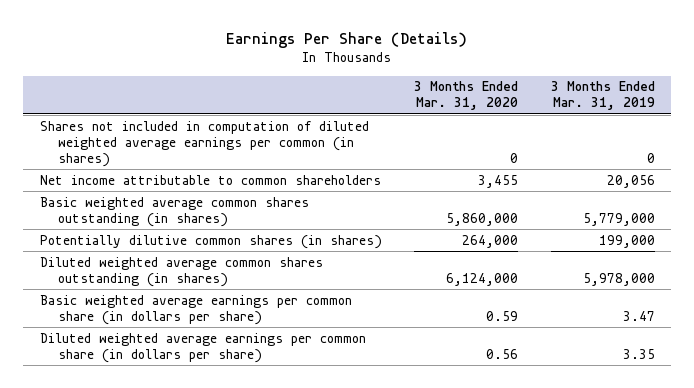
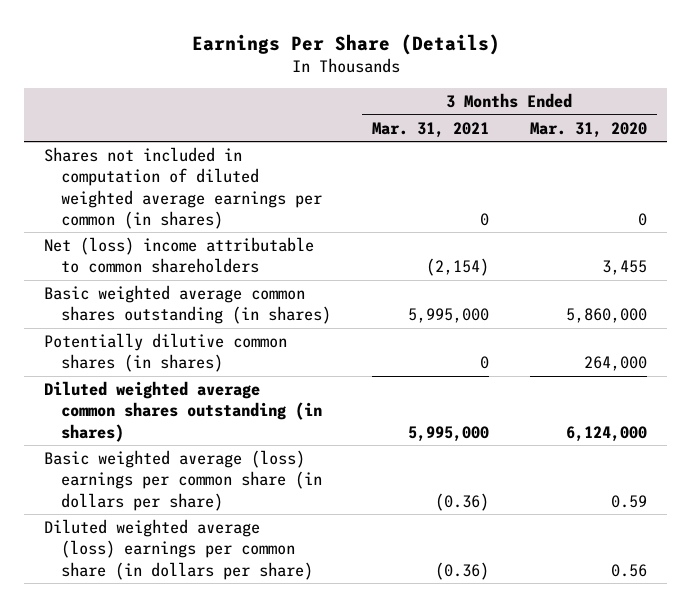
[550,81,655,111] 3 Months Ended Mar. 31, 2019 -> none
none -> [371,121,489,138] Mar. 31, 2021
[39,174,381,185] Net income attributable to common shareholders -> [44,237,315,274] Net (loss) income attributable to common shareholders
[39,294,352,325] Basic weighted average earnings per common share (in dollars per share) -> [44,450,323,511] Basic weighted average (loss) earnings per common share (in dollars per share)
[39,332,366,363] Diluted weighted average earnings per common share (in dollars per share) -> [44,519,314,580] Diluted weighted average (loss) earnings per common share (in dollars per share)

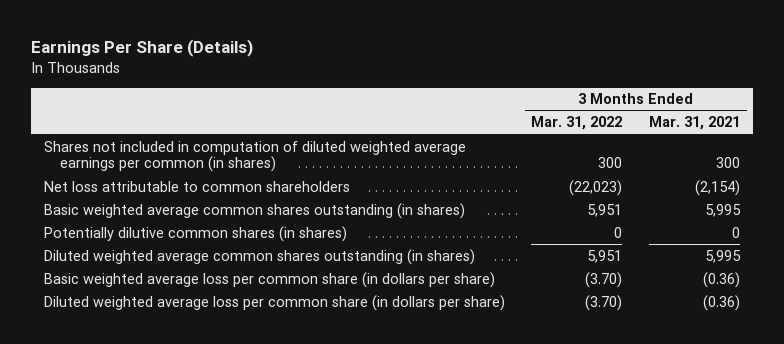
[529,121,647,138] Mar. 31, 2020 -> none
none -> [531,116,623,131] Mar. 31, 2022
[479,212,489,226] 0 -> [716,157,741,169] 300
[44,237,315,274] Net (loss) income attributable to common shareholders -> [43,180,350,192] Net loss attributable to common shareholders
[407,308,489,324] 5,995,000 -> [705,203,742,217] 5,995
[407,425,489,442] 5,995,000 -> [705,249,742,263] 5,995
[44,450,323,511] Basic weighted average (loss) earnings per common share (in dollars per share) -> [43,271,495,288] Basic weighted average loss per common share (in dollars per share)
[44,519,314,580] Diluted weighted average (loss) earnings per common share (in dollars per share) -> [43,294,505,311] Diluted weighted average loss per common share (in dollars per share)

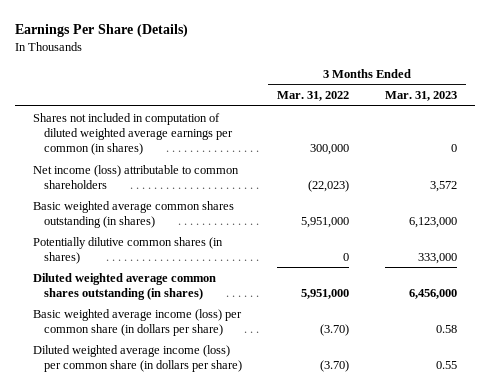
[649,116,741,131] Mar. 31, 2021 -> none
none -> [384,91,457,102] Mar. 31, 2023
[598,157,623,169] 300 -> [310,143,350,155] 300,000
[43,180,350,192] Net loss attributable to common shareholders -> [32,164,239,189] Net income (loss) attributable to common shareholders
[587,203,623,217] 5,951 -> [301,216,350,228] 5,951,000
[587,249,623,263] 5,951 -> [301,288,350,299] 5,951,000
[43,271,495,288] Basic weighted average loss per common share (in dollars per share) -> [32,308,242,336] Basic weighted average income (loss) per common share (in dollars per share)
[43,294,505,311] Diluted weighted average loss per common share (in dollars per share) -> [32,344,242,372] Diluted weighted average income (loss) per common share (in dollars per share)

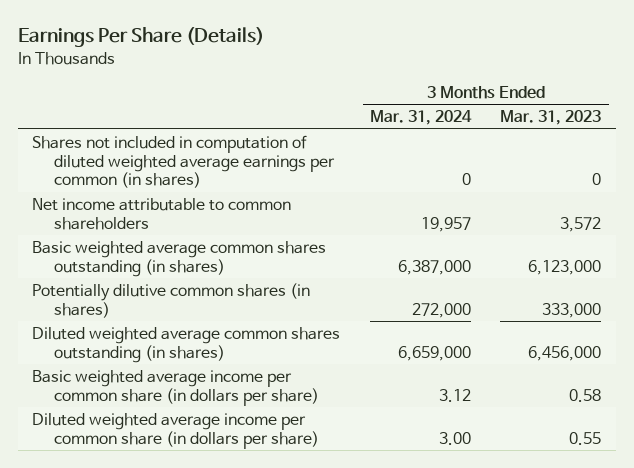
[277,91,350,102] Mar. 31, 2022 -> none
none -> [369,110,472,126] Mar. 31, 2024
[32,164,239,189] Net income (loss) attributable to common shareholders -> [32,197,292,230] Net income attributable to common shareholders
[32,308,242,336] Basic weighted average income (loss) per common share (in dollars per share) -> [32,369,320,406] Basic weighted average income per common share (in dollars per share)
[32,344,242,372] Diluted weighted average income (loss) per common share (in dollars per share) -> [32,412,320,449] Diluted weighted average income per common share (in dollars per share)

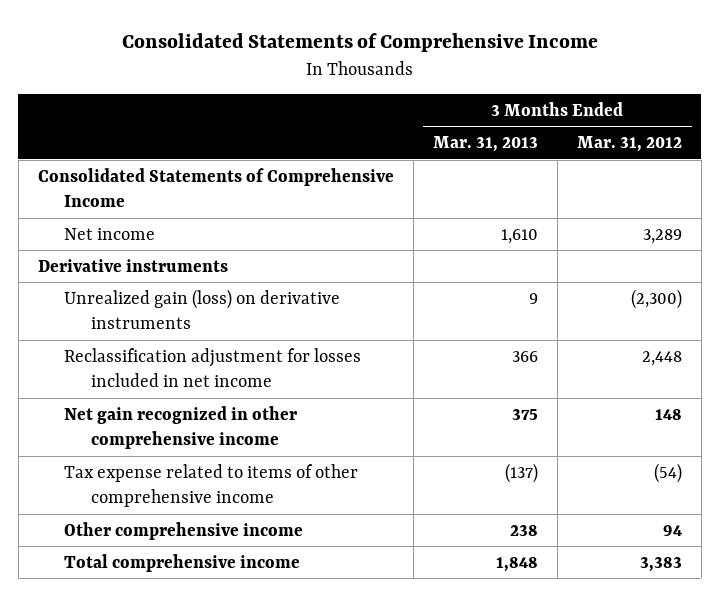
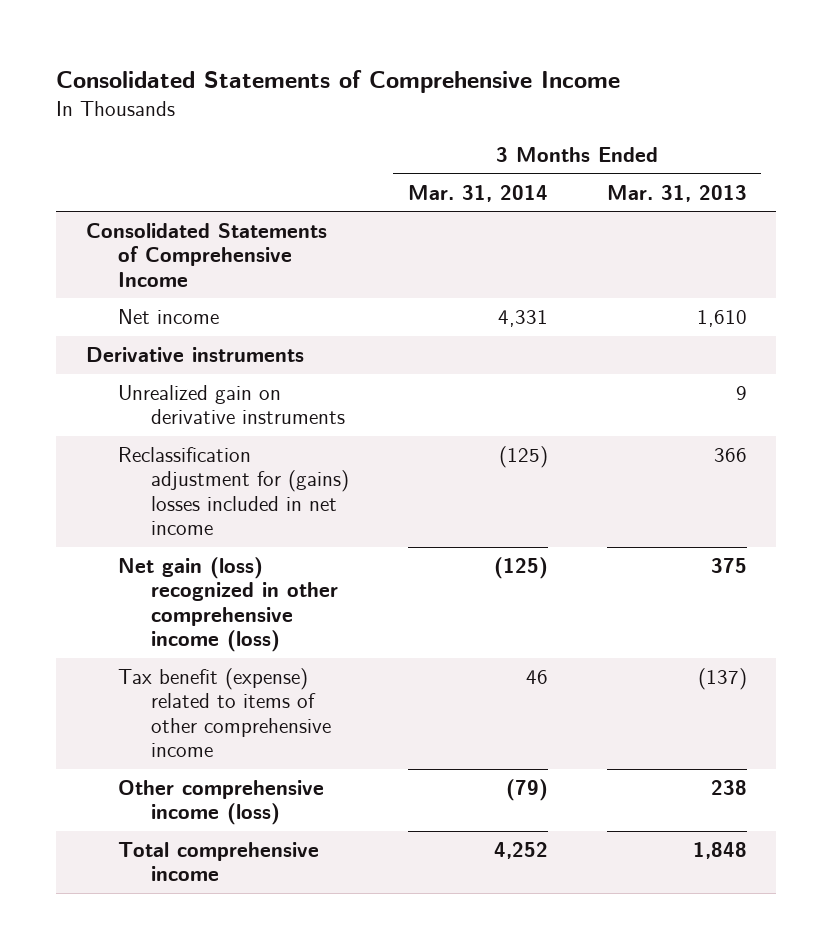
[576,136,682,153] Mar. 31, 2012 -> none
none -> [407,184,548,202] Mar. 31, 2014
[64,288,341,329] Unrealized gain (loss) on derivative instruments -> [118,384,345,425] Unrealized gain on derivative instruments
[64,347,362,387] Reclassification adjustment for losses included in net income -> [118,446,349,536] Reclassification adjustment for (gains) losses included in net income
[64,405,298,449] Net gain recognized in other comprehensive income -> [118,556,338,653] Net gain (loss) recognized in other comprehensive income (loss)
[64,463,359,507] Tax expense related to items of other comprehensive income -> [118,667,331,758] Tax benefit (expense) related to items of other comprehensive income
[64,521,304,540] Other comprehensive income -> [118,779,325,826] Other comprehensive income (loss)

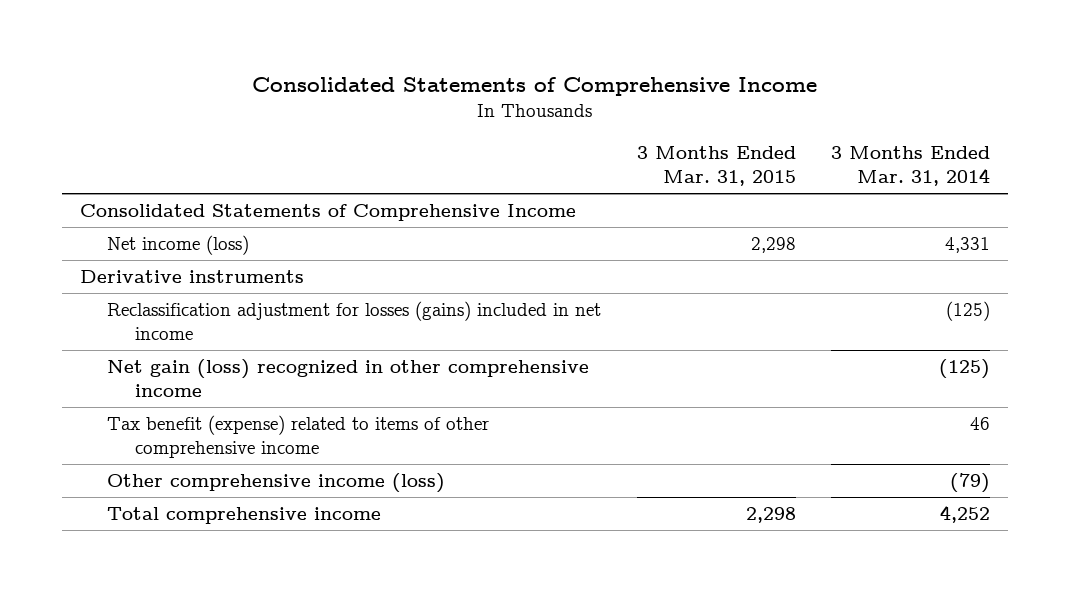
[606,184,747,202] Mar. 31, 2013 -> none
none -> [636,146,796,187] 3 Months Ended Mar. 31, 2015
[118,308,220,324] Net income -> [107,234,250,255] Net income (loss)
[118,384,345,425] Unrealized gain on derivative instruments -> none
[118,446,349,536] Reclassification adjustment for (gains) losses included in net income -> [107,300,602,341] Reclassification adjustment for losses (gains) included in net income
[118,556,338,653] Net gain (loss) recognized in other comprehensive income (loss) -> [107,358,590,398] Net gain (loss) recognized in other comprehensive income

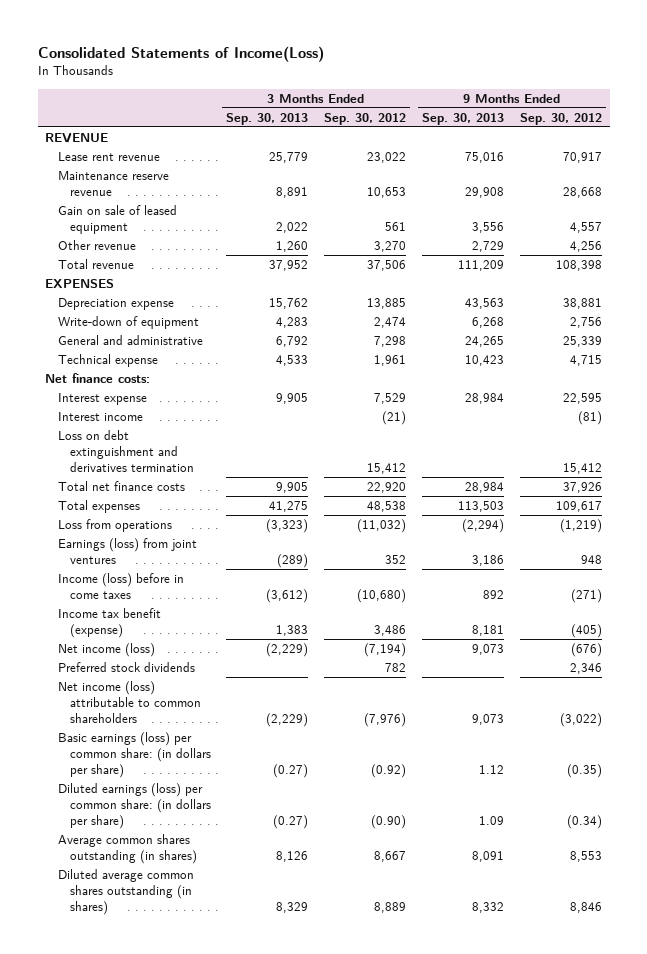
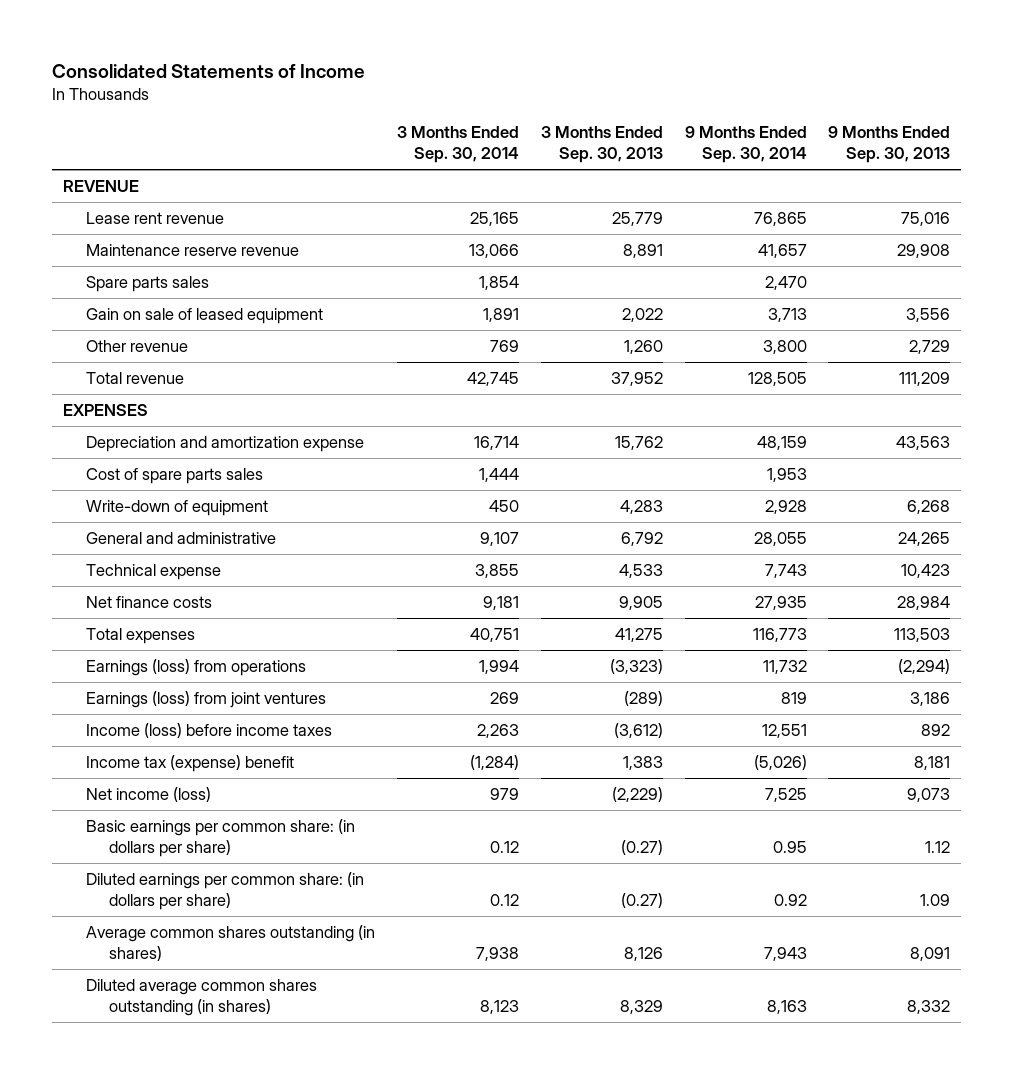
[37,45,324,62] Consolidated Statements of Income(Loss) -> [52,63,366,78] Consolidated Statements of Income
[324,112,407,125] Sep. 30, 2012 -> none
[519,112,602,125] Sep. 30, 2012 -> none
none -> [397,126,520,164] 3 Months Ended Sep. 30, 2014
none -> [684,126,807,164] 9 Months Ended Sep. 30, 2014
none -> [86,275,210,292] Spare parts sales
[57,298,174,311] Depreciation expense -> [86,435,365,452] Depreciation and amortization expense
none -> [86,467,264,484] Cost of spare parts sales
[45,373,151,384] Net finance costs: -> none
[57,393,147,406] Interest expense -> none
[57,412,143,422] Interest income -> none
[57,430,194,472] Loss on debt extinguishment and derivatives termination -> none
[57,481,185,492] Total net finance costs -> [86,595,213,608] Net finance costs
[57,519,172,533] Loss from operations -> [86,658,307,676] Earnings (loss) from operations
[57,573,184,600] Income (loss) before in come taxes -> [86,722,333,738] Income (loss) before income taxes
[57,608,161,639] Income tax benefit (expense) -> [86,754,295,772] Income tax (expense) benefit
[57,662,195,673] Preferred stock dividends -> none
[57,681,201,723] Net income (loss) attributable to common shareholders -> none
[57,732,211,778] Basic earnings (loss) per common share: (in dollars per share) -> [86,818,356,857] Basic earnings per common share: (in dollars per share)
[57,783,211,829] Diluted earnings (loss) per common share: (in dollars per share) -> [86,871,365,910] Diluted earnings per common share: (in dollars per share)

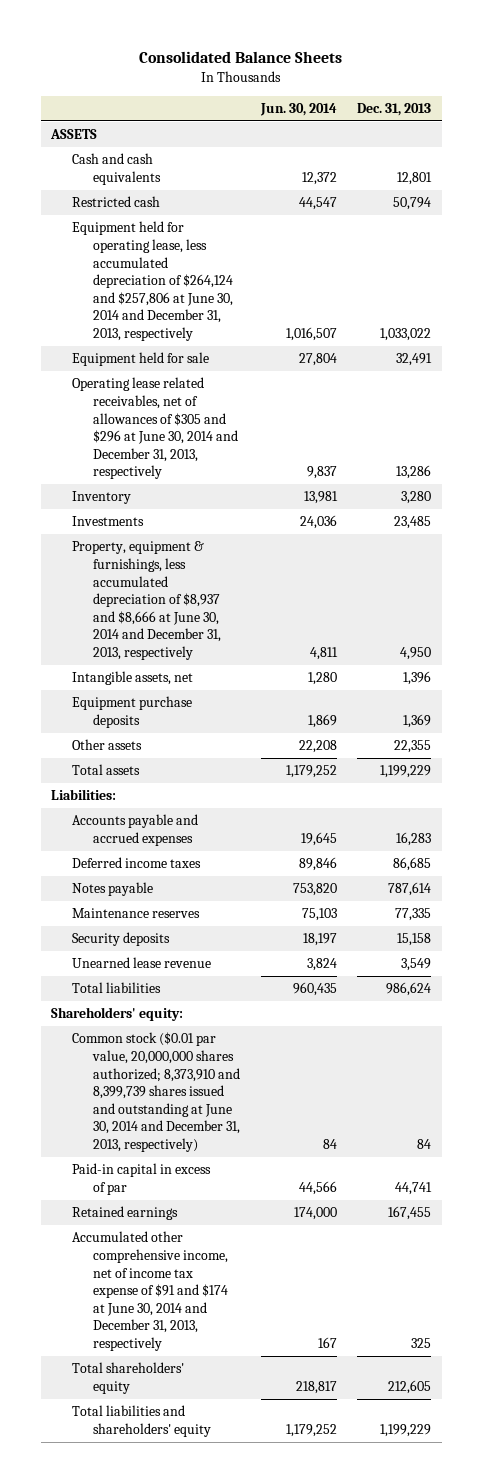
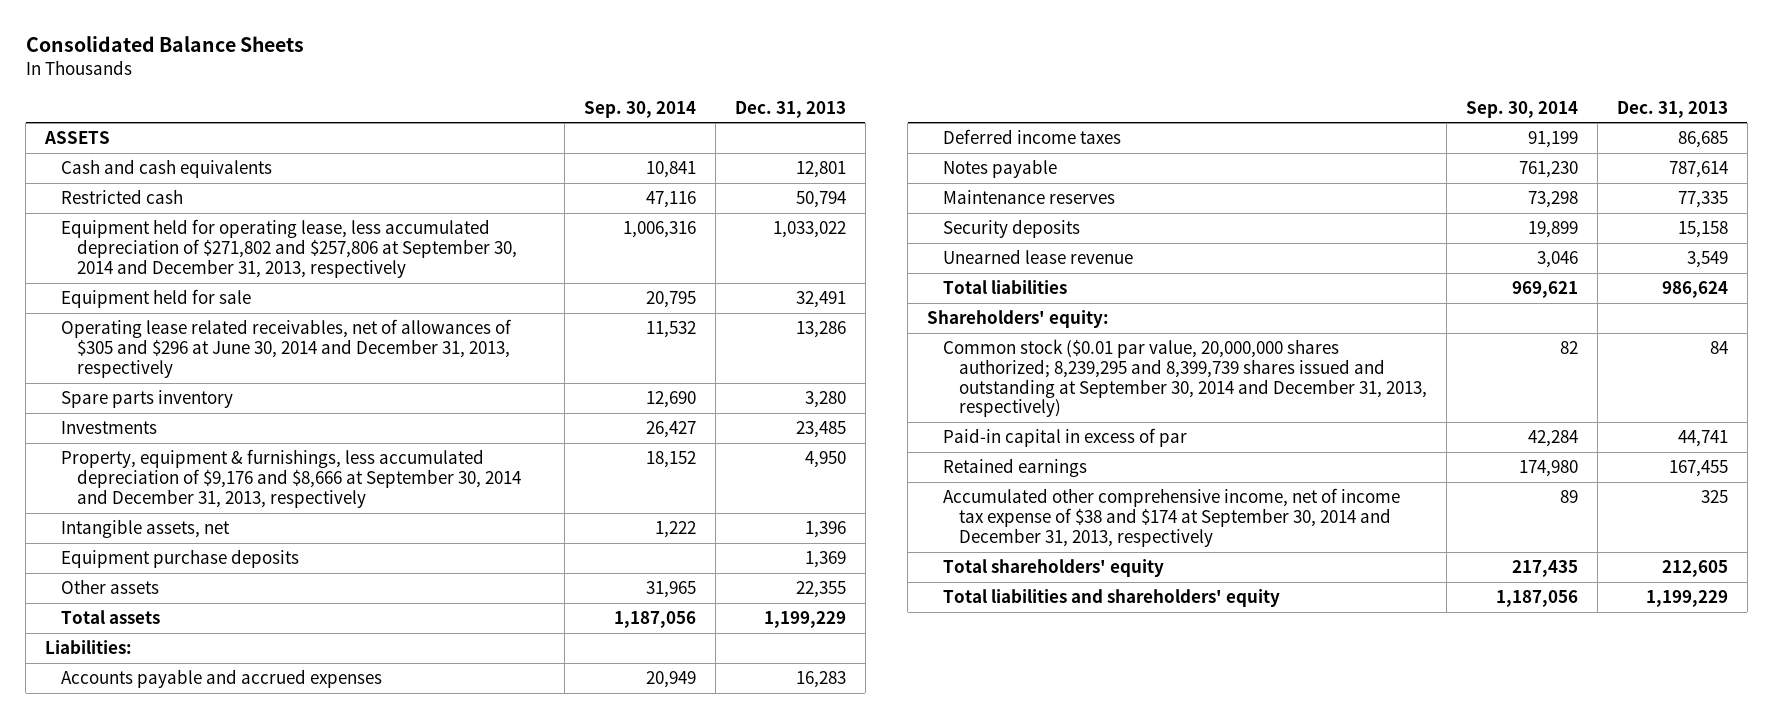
[259,102,337,116] Jun. 30, 2014 -> none
none -> [583,100,696,118] Sep. 30, 2014
[72,221,234,342] Equipment held for operating lease, less accumulated depreciation of $264,124 and $257,806 at June 30, 2014 and December 31, 2013, respectively -> [61,219,517,278] Equipment held for operating lease, less accumulated depreciation of $271,802 and $257,806 at September 30, 2014 and December 31, 2013, respectively
[72,491,132,505] Inventory -> [61,390,234,409] Spare parts inventory
[72,541,222,661] Property, equipment & furnishings, less accumulated depreciation of $8,937 and $8,666 at June 30, 2014 and December 31, 2013, respectively -> [61,449,521,508] Property, equipment & furnishings, less accumulated depreciation of $9,176 and $8,666 at September 30, 2014 and December 31, 2013, respectively
[72,1032,241,1153] Common stock ($0.01 par value, 20,000,000 shares authorized; 8,373,910 and 8,399,739 shares issued and outstanding at June 30, 2014 and December 31, 2013, respectively) -> [943,339,1428,418] Common stock ($0.01 par value, 20,000,000 shares authorized; 8,239,295 and 8,399,739 shares issued and outstanding at September 30, 2014 and December 31, 2013, respectively)
[72,1231,229,1352] Accumulated other comprehensive income, net of income tax expense of $91 and $174 at June 30, 2014 and December 31, 2013, respectively -> [943,488,1401,547] Accumulated other comprehensive income, net of income tax expense of $38 and $174 at September 30, 2014 and December 31, 2013, respectively

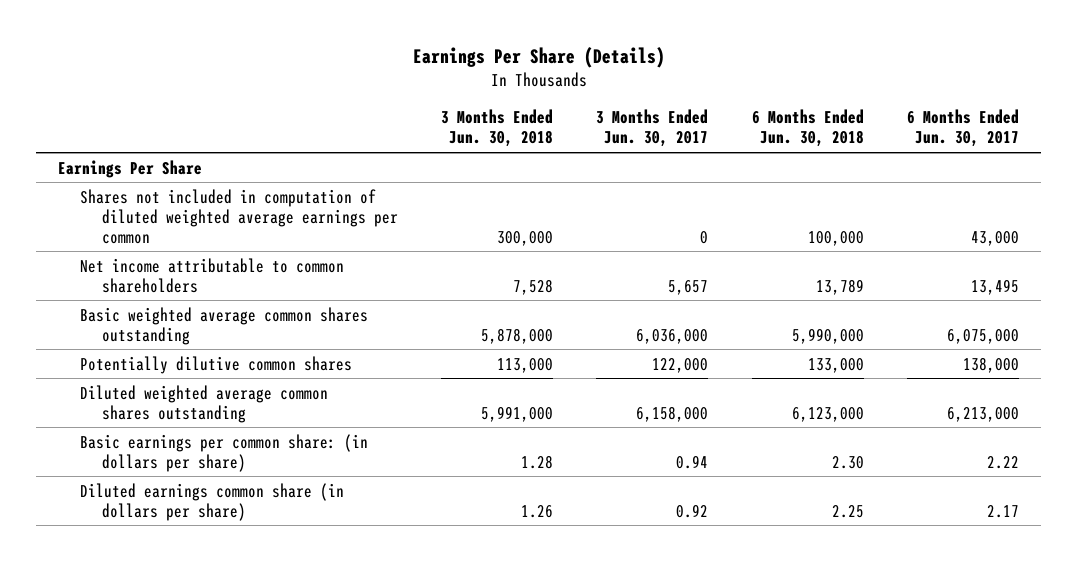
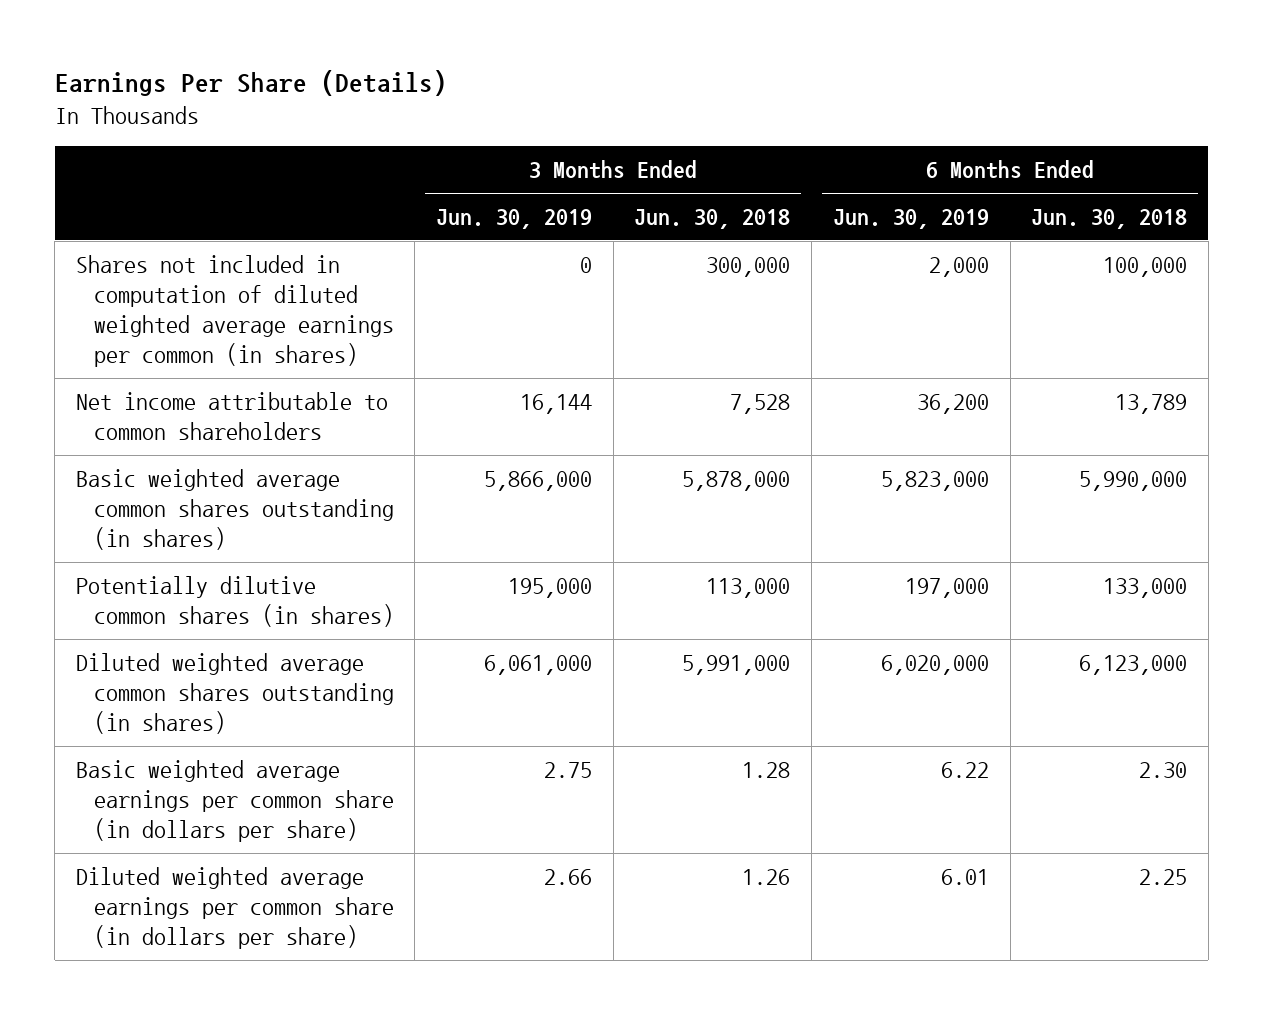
[596,109,709,148] 3 Months Ended Jun. 30, 2017 -> none
[907,109,1020,148] 6 Months Ended Jun. 30, 2017 -> none
none -> [436,208,593,229] Jun. 30, 2019
none -> [832,208,989,229] Jun. 30, 2019
[57,159,202,178] Earnings Per Share -> none
[79,188,398,244] Shares not included in computation of diluted weighted average earnings per common -> [76,254,394,368] Shares not included in computation of diluted weighted average earnings per common (in shares)
[79,306,368,345] Basic weighted average common shares outstanding -> [76,468,394,551] Basic weighted average common shares outstanding (in shares)
[79,355,352,374] Potentially dilutive common shares -> [76,575,394,627] Potentially dilutive common shares (in shares)
[79,384,328,423] Diluted weighted average common shares outstanding -> [76,652,394,735] Diluted weighted average common shares outstanding (in shares)
[79,433,368,472] Basic earnings per common share: (in dollars per share) -> [76,759,394,843] Basic weighted average earnings per common share (in dollars per share)
[79,482,344,521] Diluted earnings common share (in dollars per share) -> [76,866,394,950] Diluted weighted average earnings per common share (in dollars per share)

